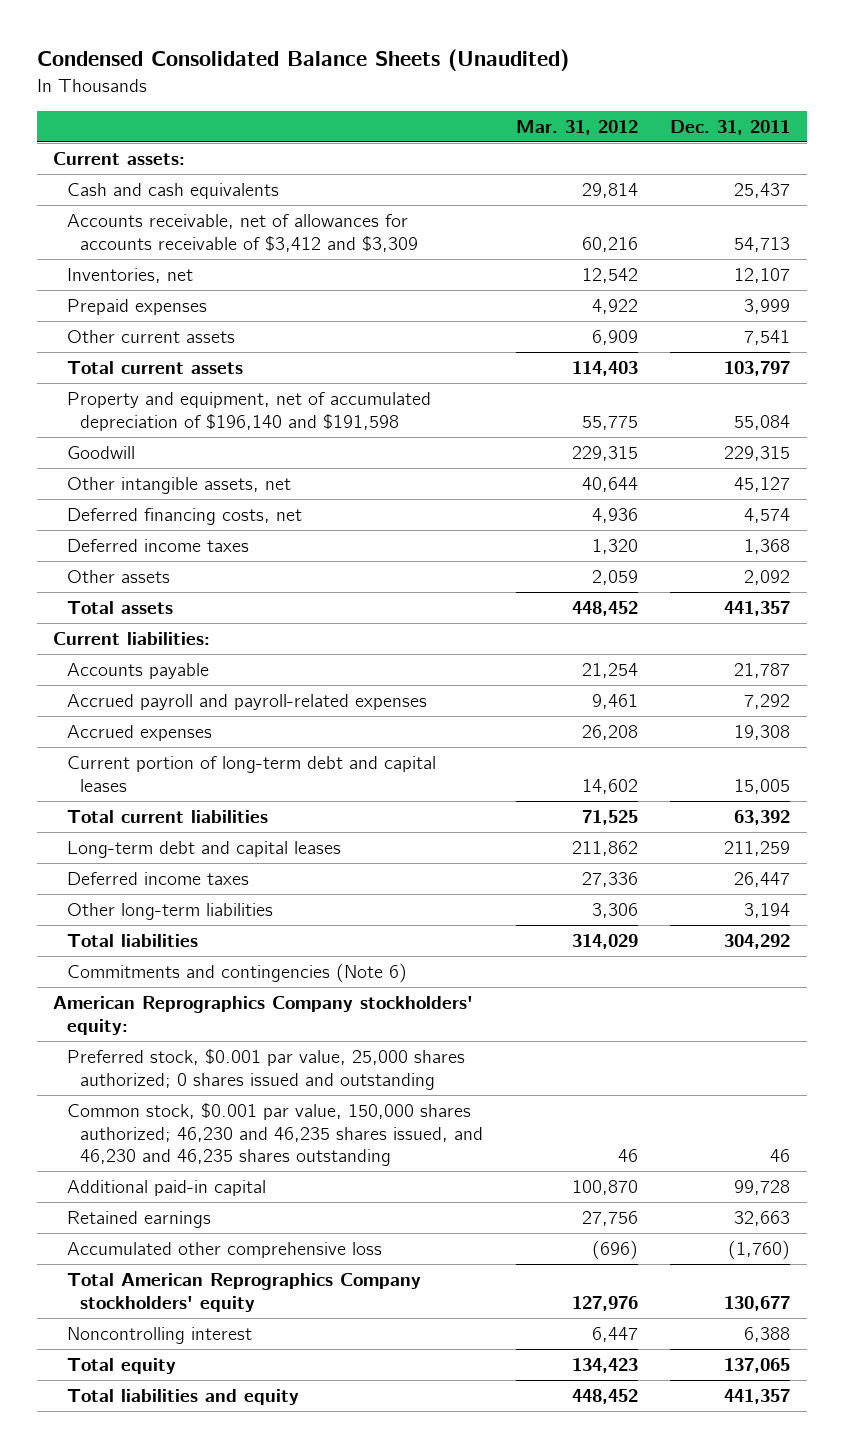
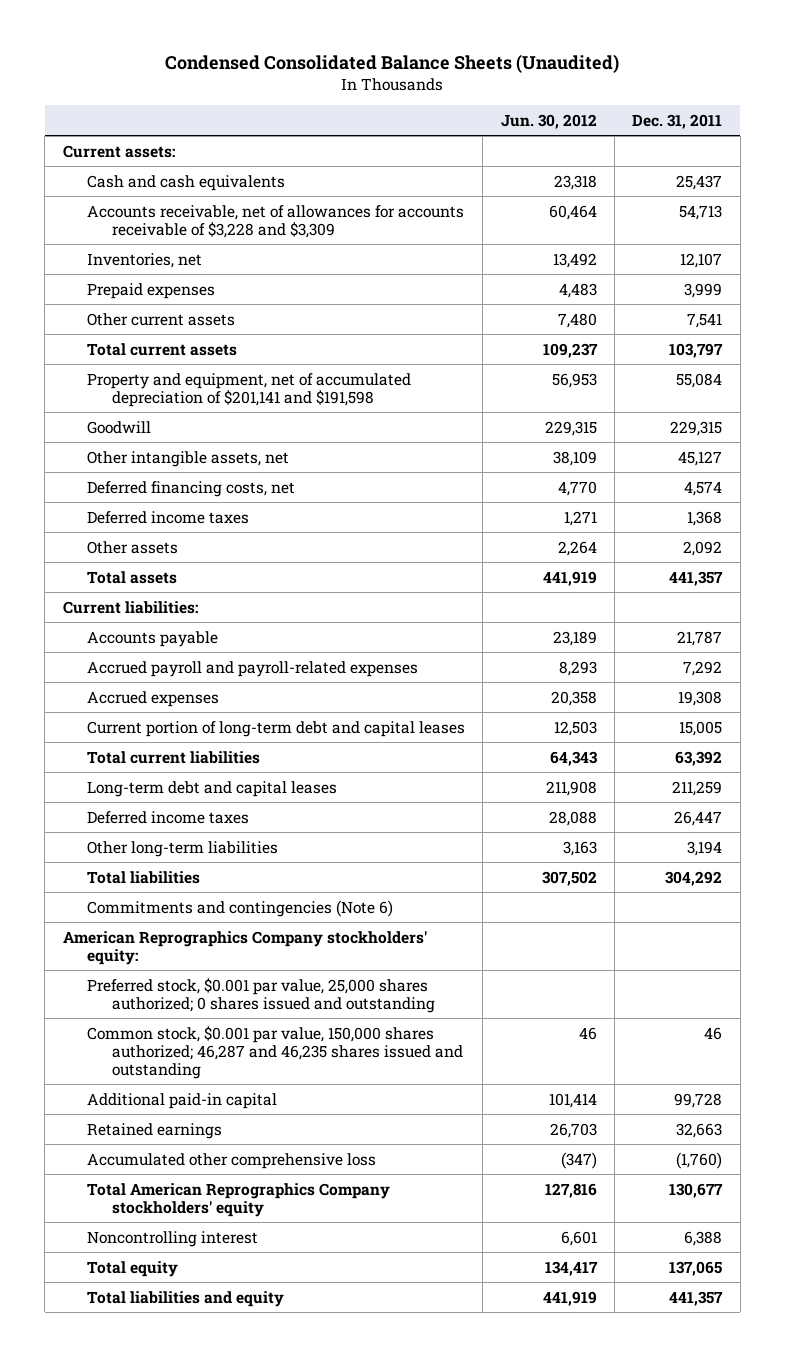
[515,119,638,135] Mar. 31, 2012 -> none
none -> [500,113,597,129] Jun. 30, 2012
[66,214,418,252] Accounts receivable, net of allowances for accounts receivable of $3,412 and $3,309 -> [87,204,465,238] Accounts receivable, net of allowances for accounts receivable of $3,228 and $3,309
[66,392,431,431] Property and equipment, net of accumulated depreciation of $196,140 and $191,598 -> [87,372,412,407] Property and equipment, net of accumulated depreciation of $201,141 and $191,598
[66,1103,483,1166] Common stock, $0.001 par value, 150,000 shares authorized; 46,230 and 46,235 shares issued, and 46,230 and 46,235 shares outstanding -> [87,1025,463,1079] Common stock, $0.001 par value, 150,000 shares authorized; 46,287 and 46,235 shares issued and outstanding

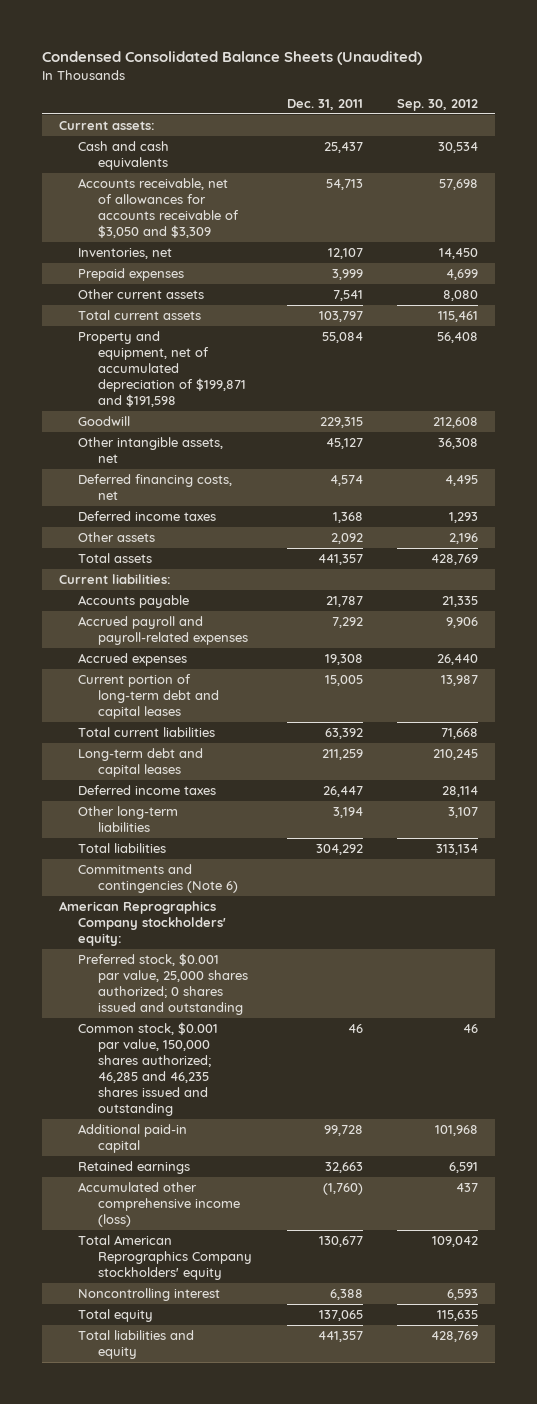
[500,113,597,129] Jun. 30, 2012 -> none
none -> [397,99,479,112] Sep. 30, 2012
[87,204,465,238] Accounts receivable, net of allowances for accounts receivable of $3,228 and $3,309 -> [78,178,240,238] Accounts receivable, net of allowances for accounts receivable of $3,050 and $3,309
[87,372,412,407] Property and equipment, net of accumulated depreciation of $201,141 and $191,598 -> [78,331,247,407] Property and equipment, net of accumulated depreciation of $199,871 and $191,598
[87,1025,463,1079] Common stock, $0.001 par value, 150,000 shares authorized; 46,287 and 46,235 shares issued and outstanding -> [78,1022,219,1116] Common stock, $0.001 par value, 150,000 shares authorized; 46,285 and 46,235 shares issued and outstanding
[87,1152,377,1169] Accumulated other comprehensive loss -> [78,1182,241,1227] Accumulated other comprehensive income (loss)

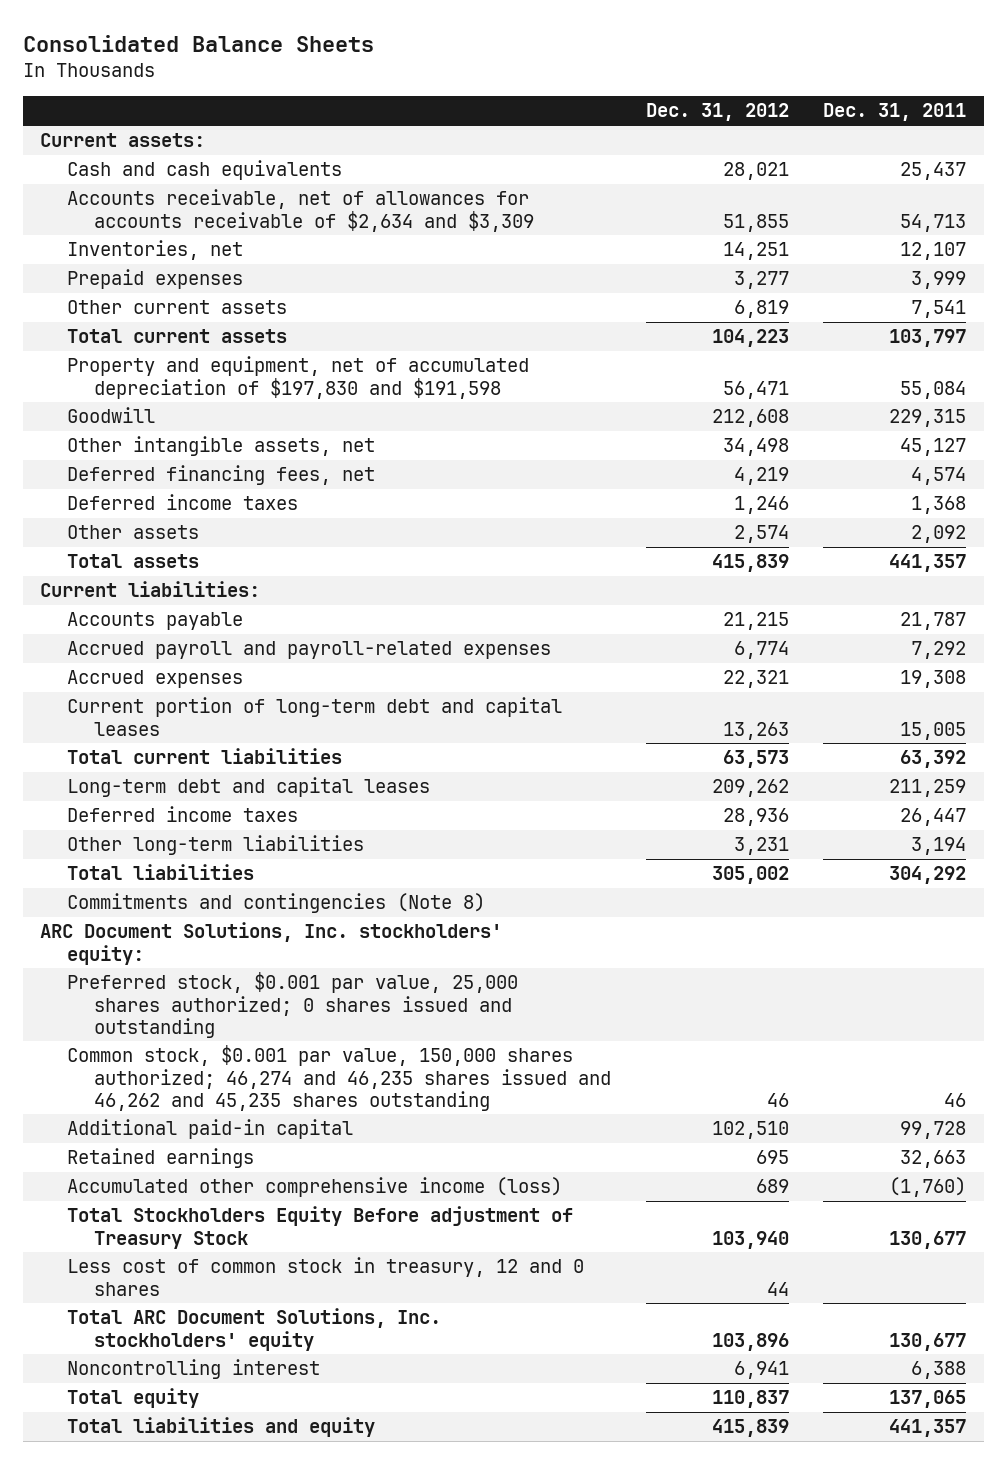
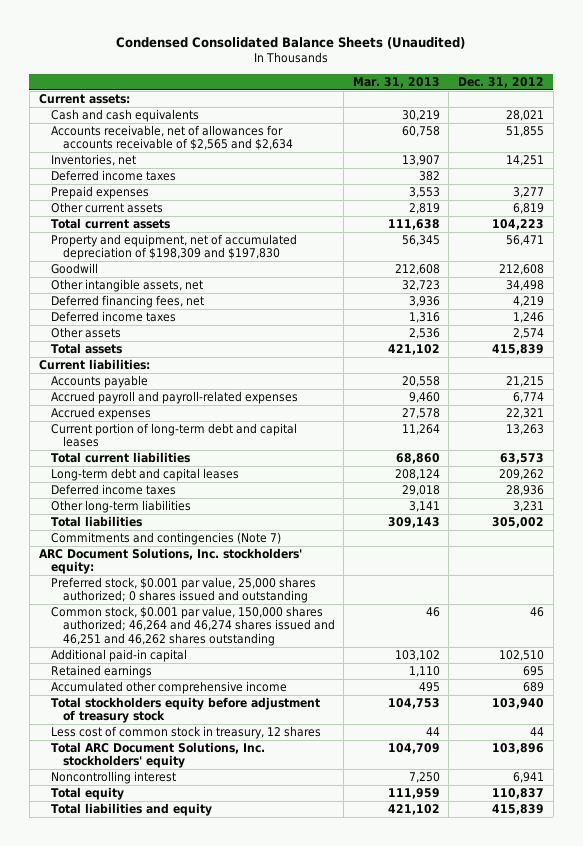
[23,35,375,53] Consolidated Balance Sheets -> [116,36,466,49] Condensed Consolidated Balance Sheets (Unaudited)
[823,103,967,122] Dec. 31, 2011 -> none
none -> [352,76,440,88] Mar. 31, 2013
[67,189,534,232] Accounts receivable, net of allowances for accounts receivable of $2,634 and $3,309 -> [50,125,293,151] Accounts receivable, net of allowances for accounts receivable of $2,565 and $2,634
none -> [50,170,176,182] Deferred income taxes
[67,356,530,399] Property and equipment, net of accumulated depreciation of $197,830 and $191,598 -> [50,234,297,261] Property and equipment, net of accumulated depreciation of $198,309 and $197,830
[67,893,486,914] Commitments and contingencies (Note 8) -> [50,532,281,546] Commitments and contingencies (Note 7)
[67,1045,611,1111] Common stock, $0.001 par value, 150,000 shares authorized; 46,274 and 46,235 shares issued and 46,262 and 45,235 shares outstanding -> [50,606,335,646] Common stock, $0.001 par value, 150,000 shares authorized; 46,264 and 46,274 shares issued and 46,251 and 46,262 shares outstanding
[67,1177,563,1198] Accumulated other comprehensive income (loss) -> [50,681,287,695] Accumulated other comprehensive income
[67,1206,574,1249] Total Stockholders Equity Before adjustment of Treasury Stock -> [50,697,320,724] Total stockholders equity before adjustment of treasury stock
[67,1257,585,1296] Less cost of common stock in treasury, 12 and 0 shares -> [50,726,321,740] Less cost of common stock in treasury, 12 shares

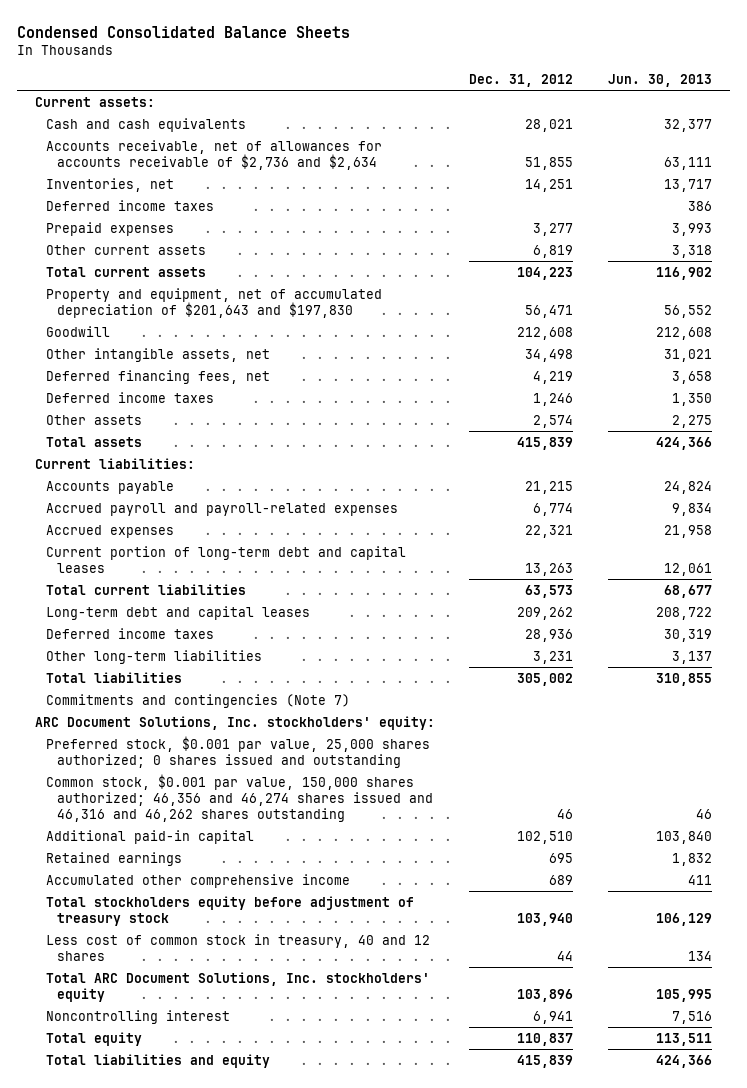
[116,36,466,49] Condensed Consolidated Balance Sheets (Unaudited) -> [17,25,351,38] Condensed Consolidated Balance Sheets
[352,76,440,88] Mar. 31, 2013 -> none
none -> [608,74,713,88] Jun. 30, 2013
[50,125,293,151] Accounts receivable, net of allowances for accounts receivable of $2,565 and $2,634 -> [45,139,382,170] Accounts receivable, net of allowances for accounts receivable of $2,736 and $2,634
[50,234,297,261] Property and equipment, net of accumulated depreciation of $198,309 and $197,830 -> [45,287,382,318] Property and equipment, net of accumulated depreciation of $201,643 and $197,830
[50,606,335,646] Common stock, $0.001 par value, 150,000 shares authorized; 46,264 and 46,274 shares issued and 46,251 and 46,262 shares outstanding -> [45,773,433,823] Common stock, $0.001 par value, 150,000 shares authorized; 46,356 and 46,274 shares issued and 46,316 and 46,262 shares outstanding
[50,726,321,740] Less cost of common stock in treasury, 12 shares -> [45,933,430,961] Less cost of common stock in treasury, 40 and 12 shares

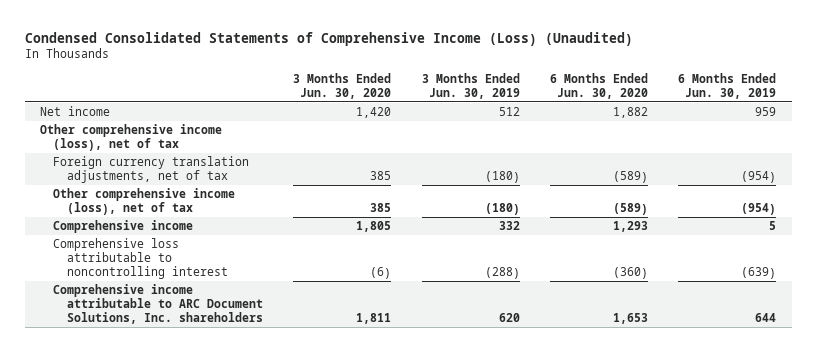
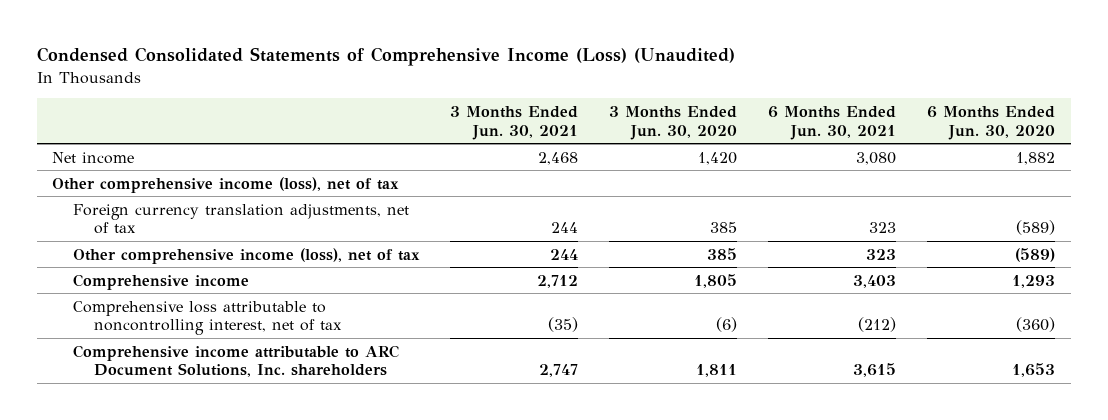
[421,72,520,99] 3 Months Ended Jun. 30, 2019 -> none
[678,72,777,99] 6 Months Ended Jun. 30, 2019 -> none
none -> [450,105,579,140] 3 Months Ended Jun. 30, 2021
none -> [768,105,897,140] 6 Months Ended Jun. 30, 2021
[53,238,228,280] Comprehensive loss attributable to noncontrolling interest -> [73,300,342,336] Comprehensive loss attributable to noncontrolling interest, net of tax

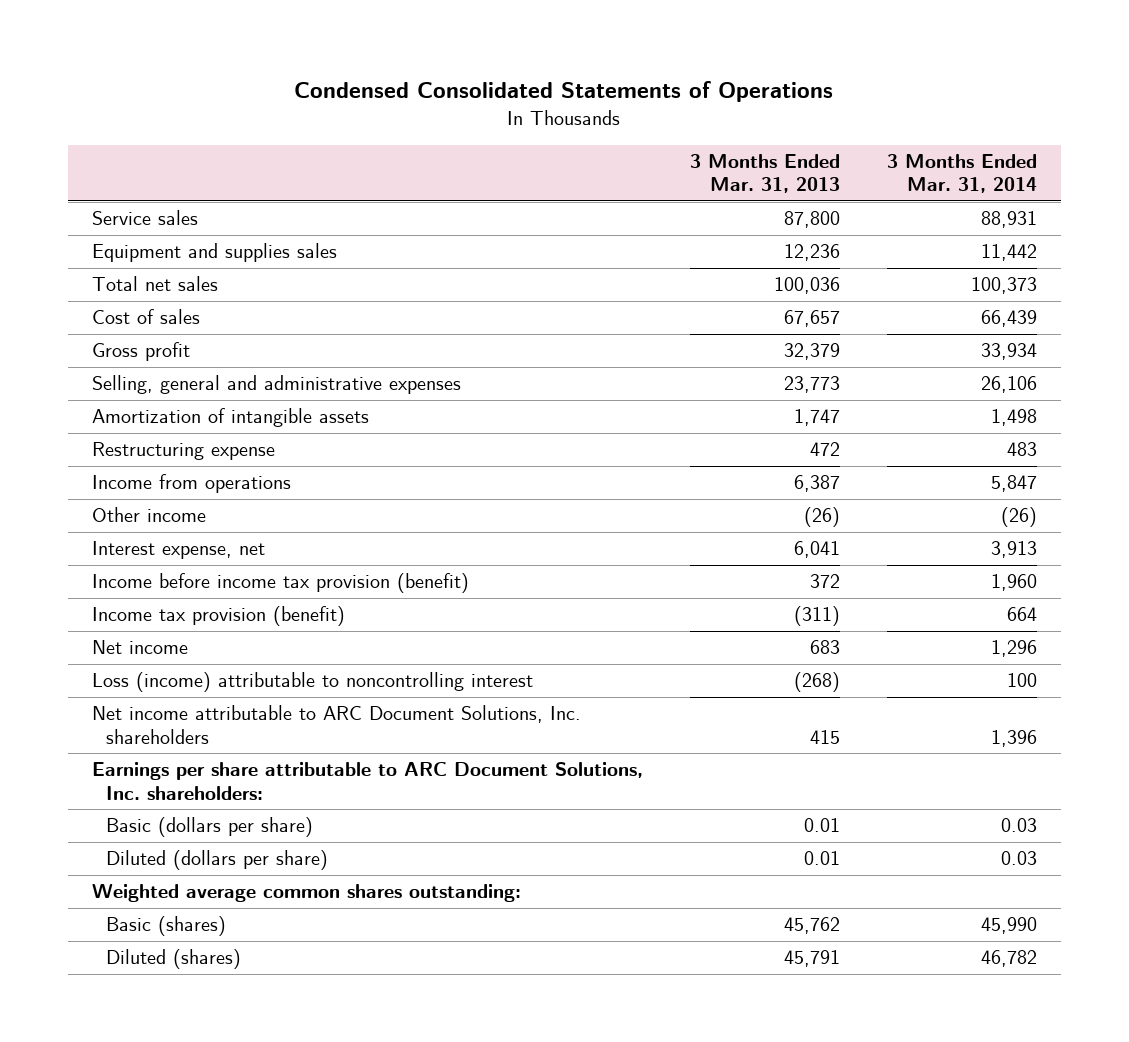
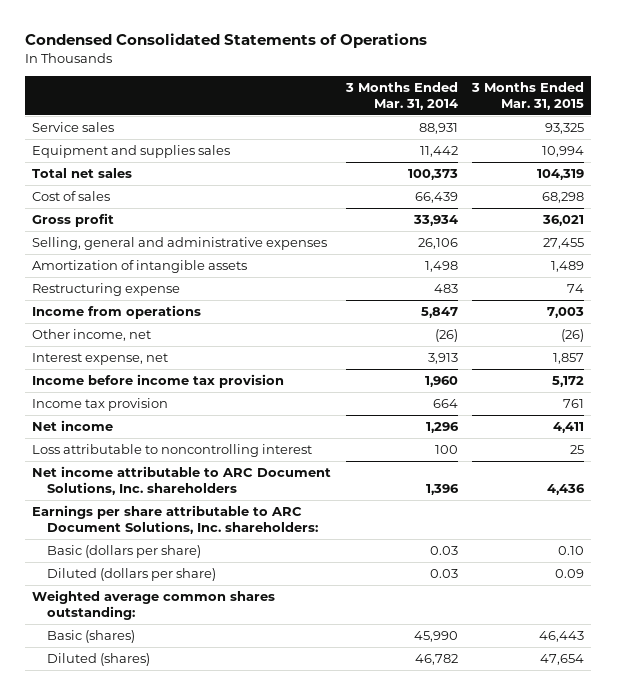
[689,153,840,194] 3 Months Ended Mar. 31, 2013 -> none
none -> [471,81,585,110] 3 Months Ended Mar. 31, 2015
[91,507,206,523] Other income -> [32,328,152,341] Other income, net
[91,573,469,594] Income before income tax provision (benefit) -> [32,373,285,388] Income before income tax provision
[91,606,345,627] Income tax provision (benefit) -> [32,397,169,411] Income tax provision
[91,672,533,693] Loss (income) attributable to noncontrolling interest -> [32,443,313,457] Loss attributable to noncontrolling interest

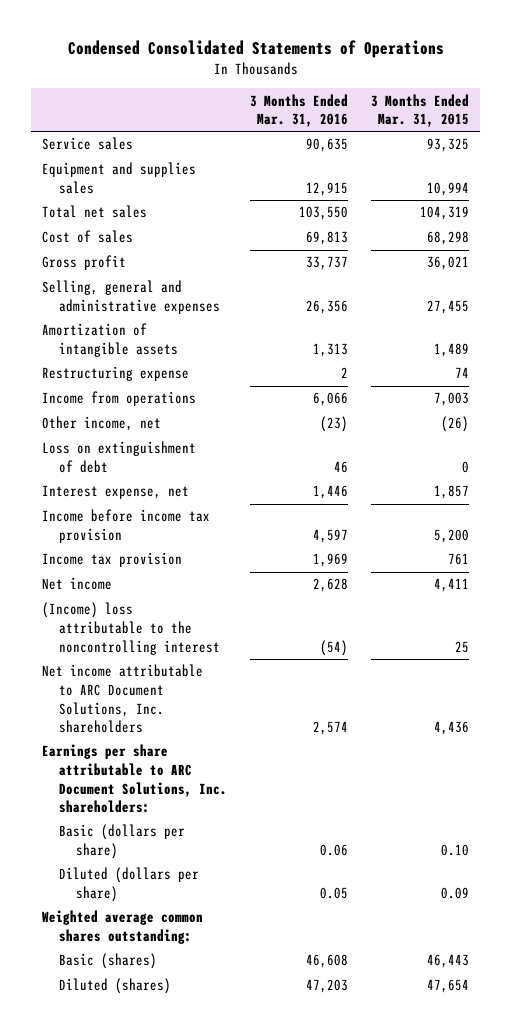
[344,81,458,110] 3 Months Ended Mar. 31, 2014 -> none
none -> [250,93,349,128] 3 Months Ended Mar. 31, 2016
none -> [42,441,197,473] Loss on extinguishment of debt
[552,375,585,387] 5,172 -> [433,528,469,543] 5,200
[32,443,313,457] Loss attributable to noncontrolling interest -> [42,602,221,655] (Income) loss attributable to the noncontrolling interest

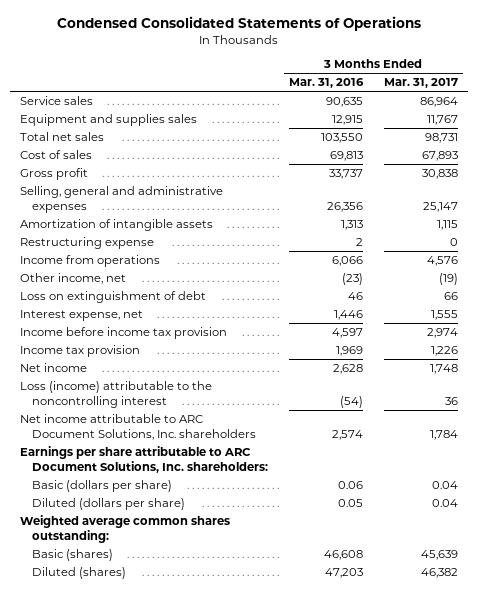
[370,93,469,128] 3 Months Ended Mar. 31, 2015 -> none
none -> [383,78,458,89] Mar. 31, 2017
[42,602,221,655] (Income) loss attributable to the noncontrolling interest -> [20,381,213,409] Loss (income) attributable to the noncontrolling interest

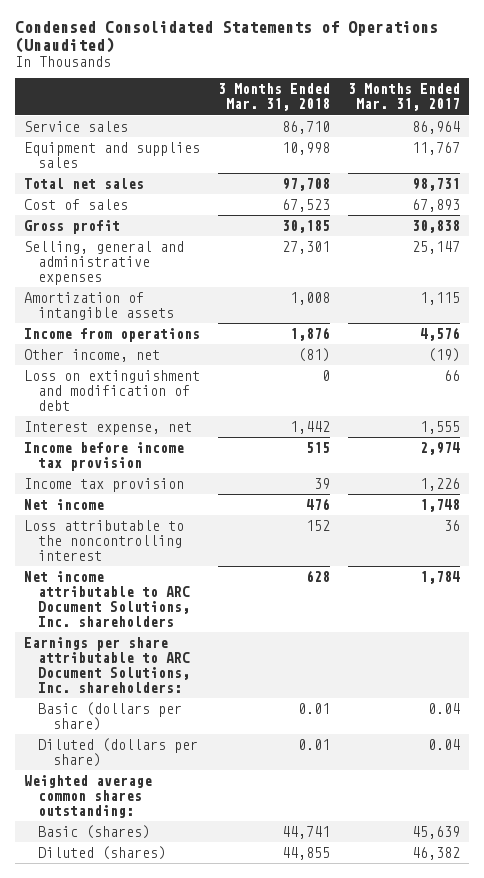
[56,15,421,31] Condensed Consolidated Statements of Operations -> [14,20,438,53] Condensed Consolidated Statements of Operations (Unaudited)
[289,78,365,89] Mar. 31, 2016 -> none
none -> [217,83,330,112] 3 Months Ended Mar. 31, 2018
[20,237,155,250] Restructuring expense -> none
[20,291,207,304] Loss on extinguishment of debt -> [23,369,200,412] Loss on extinguishment and modification of debt
[20,381,213,409] Loss (income) attributable to the noncontrolling interest -> [23,519,184,562] Loss attributable to the noncontrolling interest

